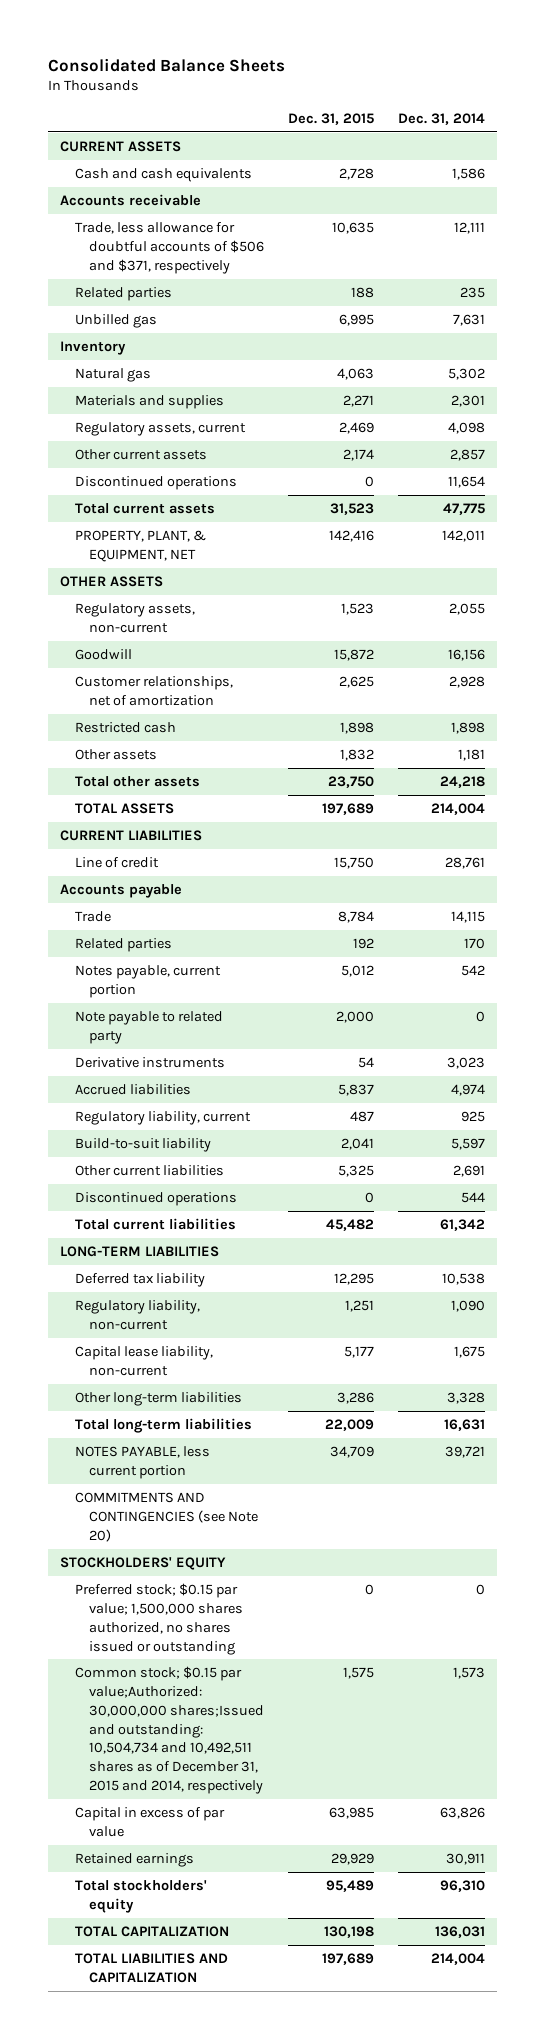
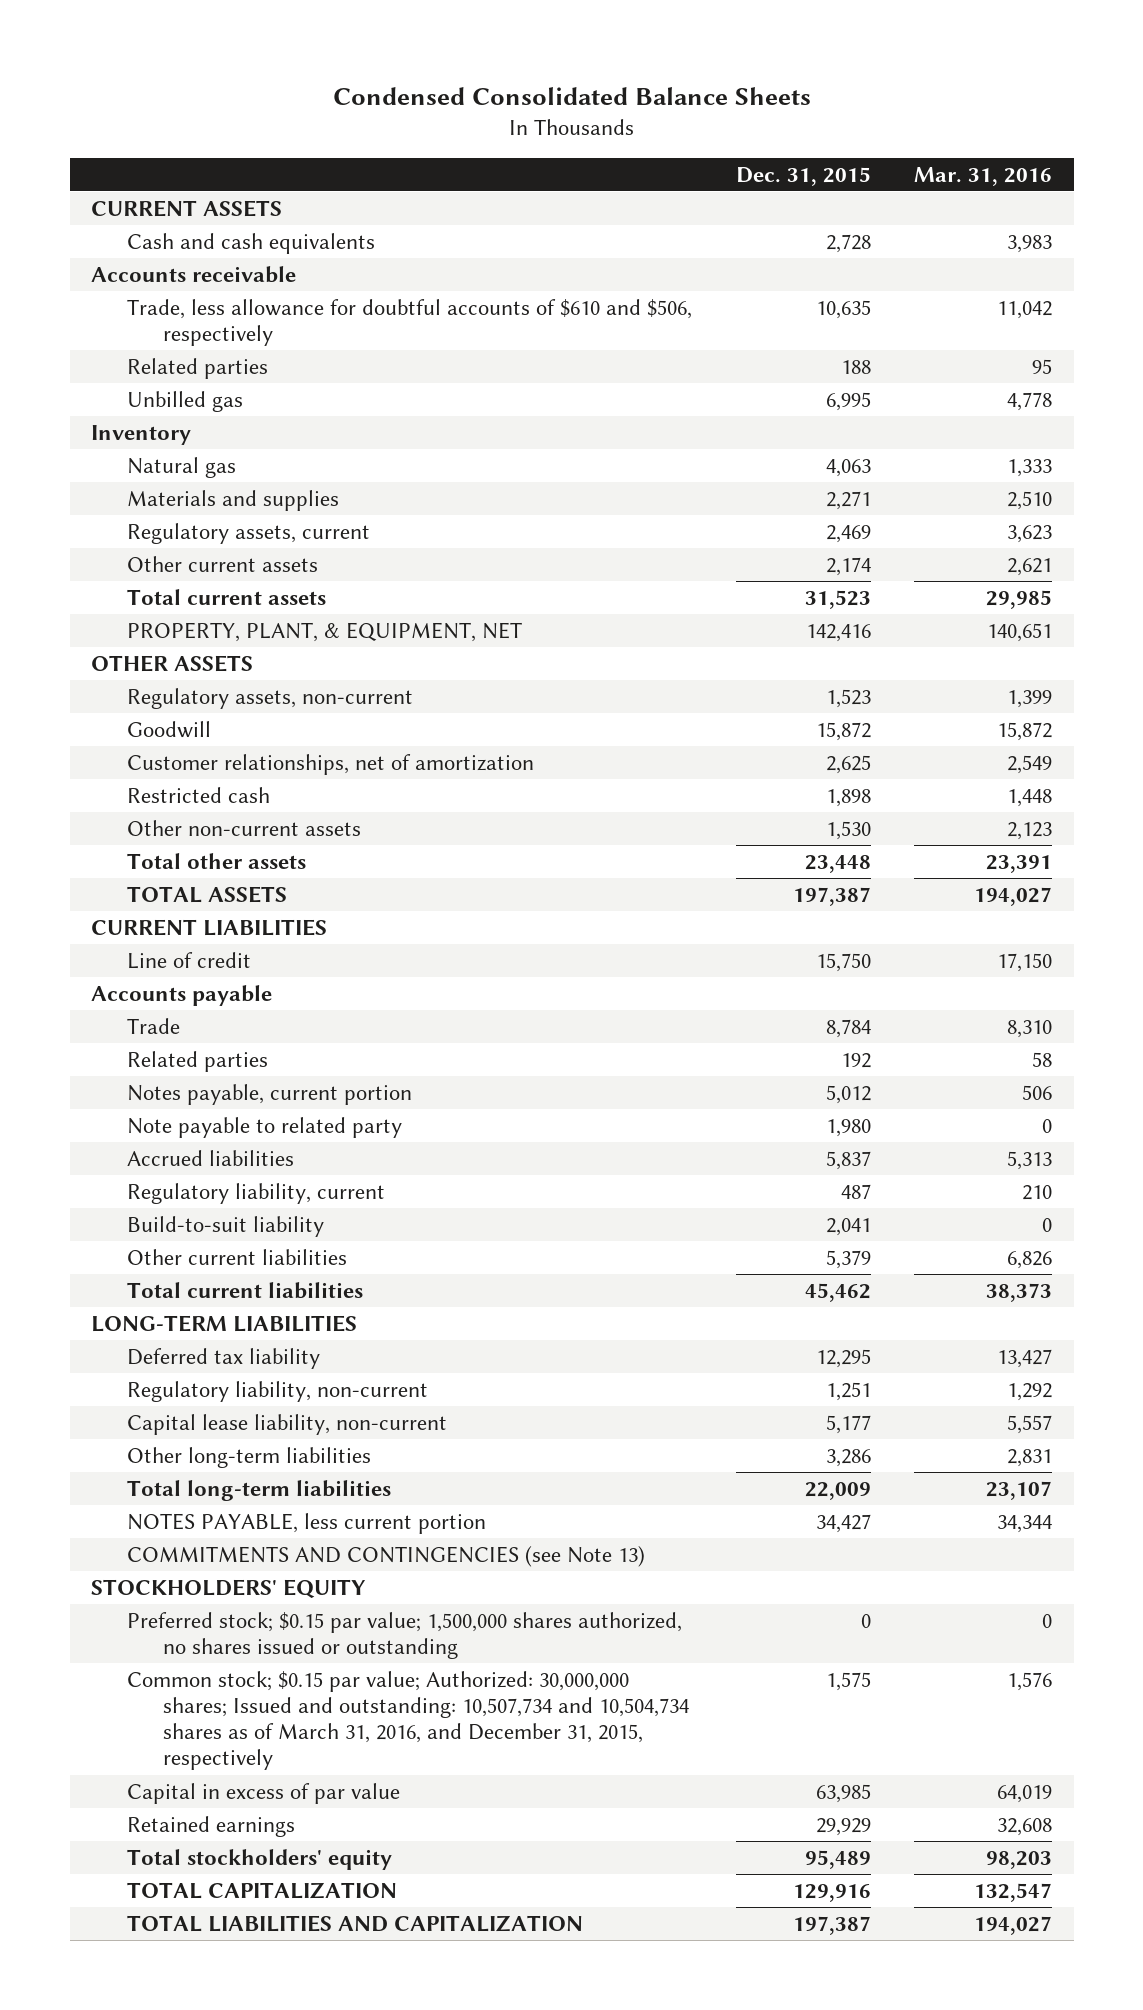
[48,57,286,72] Consolidated Balance Sheets -> [332,86,811,105] Condensed Consolidated Balance Sheets
[398,112,486,125] Dec. 31, 2014 -> none
none -> [914,166,1053,186] Mar. 31, 2016
[74,221,265,274] Trade, less allowance for doubtful accounts of $506 and $371, respectively -> [127,298,693,347] Trade, less allowance for doubtful accounts of $610 and $506, respectively
[74,475,237,490] Discontinued operations -> none
[74,748,157,760] Other assets -> [127,819,362,836] Other non-current assets
[340,748,375,761] 1,832 -> [825,820,871,840] 1,530
[328,775,375,788] 23,750 -> [804,854,871,873] 23,448
[322,802,375,815] 197,689 -> [792,886,871,906] 197,387
[74,1056,225,1068] Derivative instruments -> none
[336,1010,375,1023] 2,000 -> [825,1118,871,1137] 1,980
[74,1191,237,1206] Discontinued operations -> none
[338,1164,375,1177] 5,325 -> [825,1249,871,1269] 5,379
[326,1218,375,1231] 45,482 -> [804,1282,871,1302] 45,462
[330,1445,375,1458] 34,709 -> [815,1513,871,1533] 34,427
[74,1491,259,1542] COMMITMENTS AND CONTINGENCIES (see Note 20) -> [127,1545,646,1567] COMMITMENTS AND CONTINGENCIES (see Note 13)
[74,1665,265,1795] Common stock; $0.15 par value;Authorized: 30,000,000 shares;Issued and outstanding: 10,504,734 and 10,492,511 shares as of December 31, 2015 and 2014, respectively -> [127,1670,689,1771] Common stock; $0.15 par value; Authorized: 30,000,000 shares; Issued and outstanding: 10,507,734 and 10,504,734 shares as of March 31, 2016, and December 31, 2015, respectively
[324,1925,375,1938] 130,198 -> [792,1883,871,1902] 129,916
[322,1952,375,1965] 197,689 -> [792,1915,871,1935] 197,387

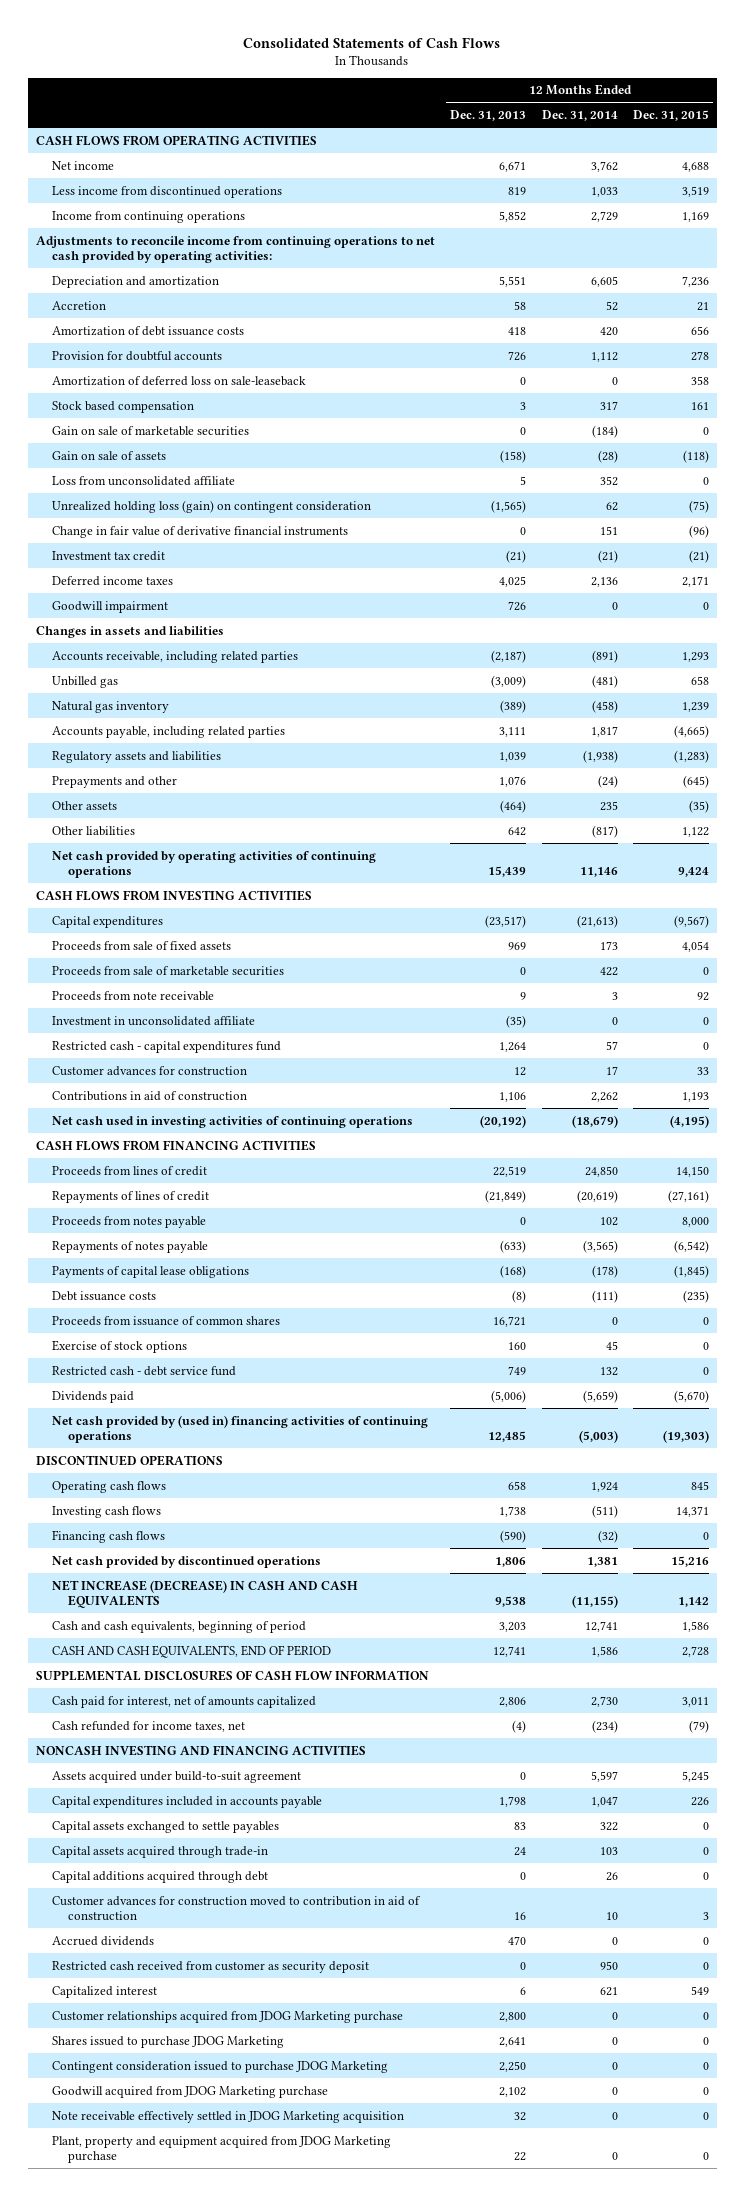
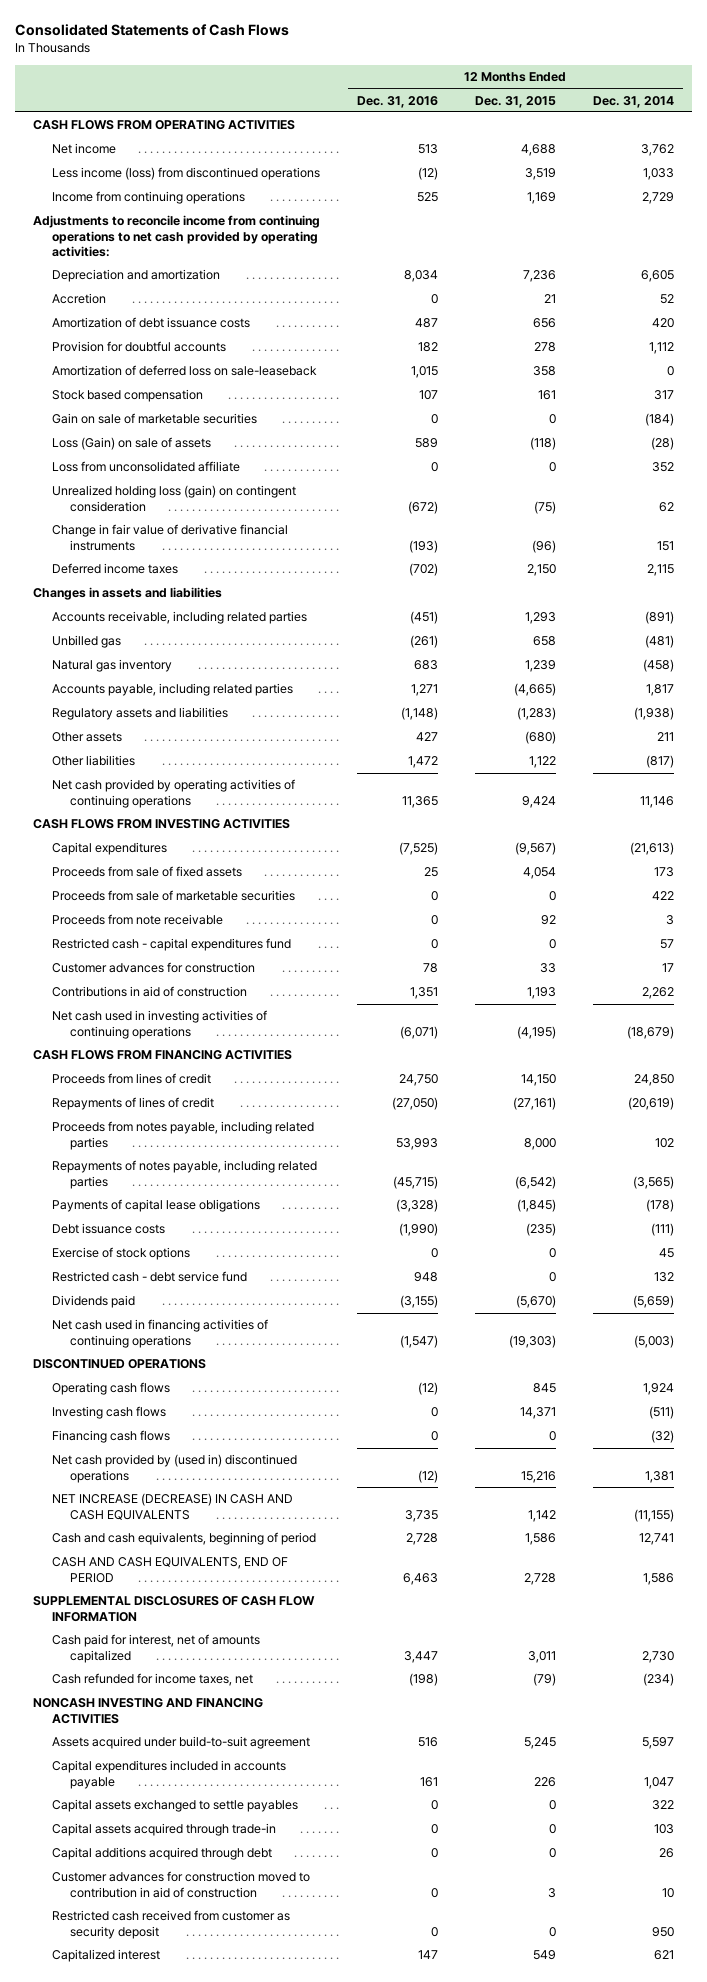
[450,110,527,122] Dec. 31, 2013 -> none
none -> [357,95,439,108] Dec. 31, 2016
[51,185,282,198] Less income from discontinued operations -> [51,167,320,181] Less income (loss) from discontinued operations
[51,450,166,460] Gain on sale of assets -> [51,437,211,451] Loss (Gain) on sale of assets
[51,550,165,561] Investment tax credit -> none
[51,600,168,613] Goodwill impairment -> none
[590,576,618,587] 2,136 -> [646,564,674,577] 2,115
[682,575,710,587] 2,171 -> [526,564,556,577] 2,150
[51,775,177,788] Prepayments and other -> none
[599,800,618,811] 235 -> [656,732,674,742] 211
[689,799,710,813] (35) -> [524,731,556,745] (680)
[51,1015,255,1026] Investment in unconsolidated affiliate -> none
[51,1215,206,1228] Proceeds from notes payable -> [51,1121,314,1150] Proceeds from notes payable, including related parties
[51,1240,208,1253] Repayments of notes payable -> [51,1160,317,1189] Repayments of notes payable, including related parties
[51,1315,280,1326] Proceeds from issuance of common shares -> none
[51,1414,428,1443] Net cash provided by (used in) financing activities of continuing operations -> [51,1319,268,1348] Net cash used in financing activities of continuing operations
[51,1555,321,1568] Net cash provided by discontinued operations -> [51,1454,297,1483] Net cash provided by (used in) discontinued operations
[51,1935,154,1946] Accrued dividends -> none
[51,2010,403,2023] Customer relationships acquired from JDOG Marketing purchase -> none
[51,2035,284,2048] Shares issued to purchase JDOG Marketing -> none
[51,2060,388,2073] Contingent consideration issued to purchase JDOG Marketing -> none
[51,2085,328,2098] Goodwill acquired from JDOG Marketing purchase -> none
[51,2110,404,2123] Note receivable effectively settled in JDOG Marketing acquisition -> none
[51,2135,391,2163] Plant, property and equipment acquired from JDOG Marketing purchase -> none

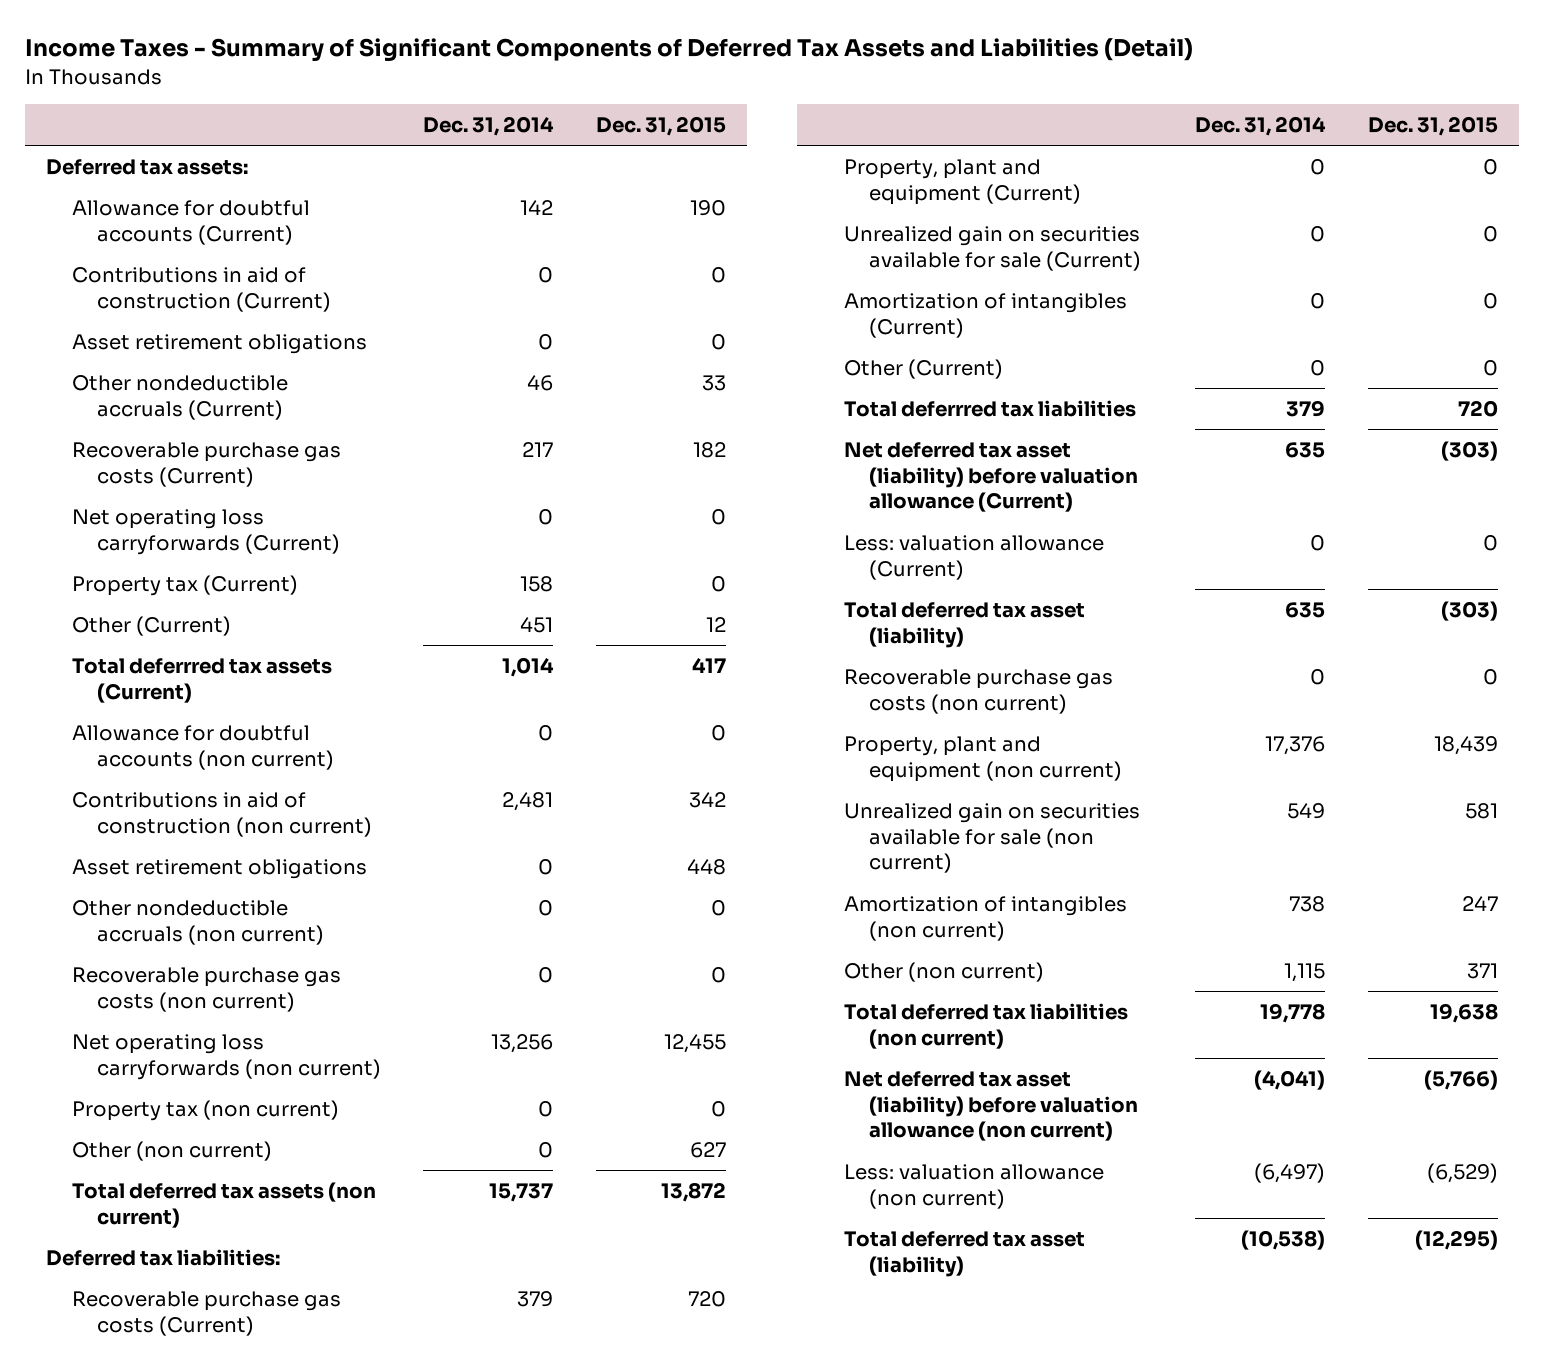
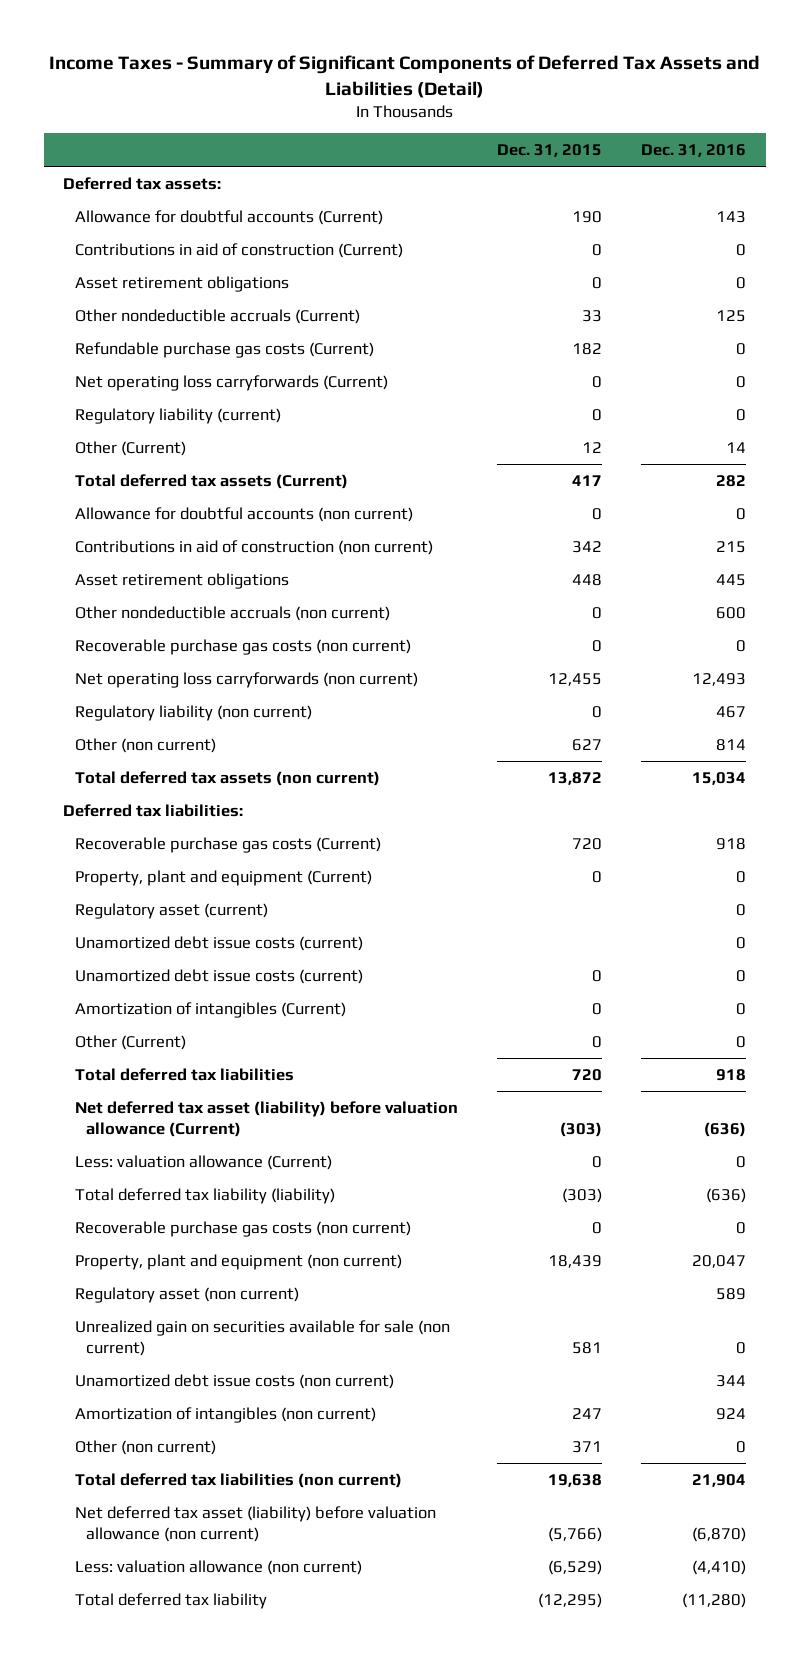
[423,115,555,136] Dec. 31, 2014 -> none
none -> [641,143,747,157] Dec. 31, 2016
[71,442,341,487] Recoverable purchase gas costs (Current) -> [74,341,374,358] Refundable purchase gas costs (Current)
[71,575,298,597] Property tax (Current) -> none
none -> [74,407,281,424] Regulatory liability (current)
[71,658,332,703] Total deferrred tax assets (Current) -> [74,473,348,489] Total deferred tax assets (Current)
[71,1100,339,1122] Property tax (non current) -> none
none -> [74,704,312,721] Regulatory liability (non current)
none -> [74,902,268,919] Regulatory asset (current)
none -> [74,935,363,951] Unamortized debt issue costs (current)
[843,226,1141,271] Unrealized gain on securities available for sale (Current) -> [74,968,363,984] Unamortized debt issue costs (current)
[843,400,1136,418] Total deferrred tax liabilities -> [74,1067,294,1081] Total deferred tax liabilities
[843,602,1085,648] Total deferred tax asset (liability) -> [74,1187,335,1204] Total deferred tax liability (liability)
none -> [74,1286,299,1303] Regulatory asset (non current)
none -> [74,1373,394,1389] Unamortized debt issue costs (non current)
[843,1231,1085,1277] Total deferred tax asset (liability) -> [74,1592,267,1609] Total deferred tax liability

